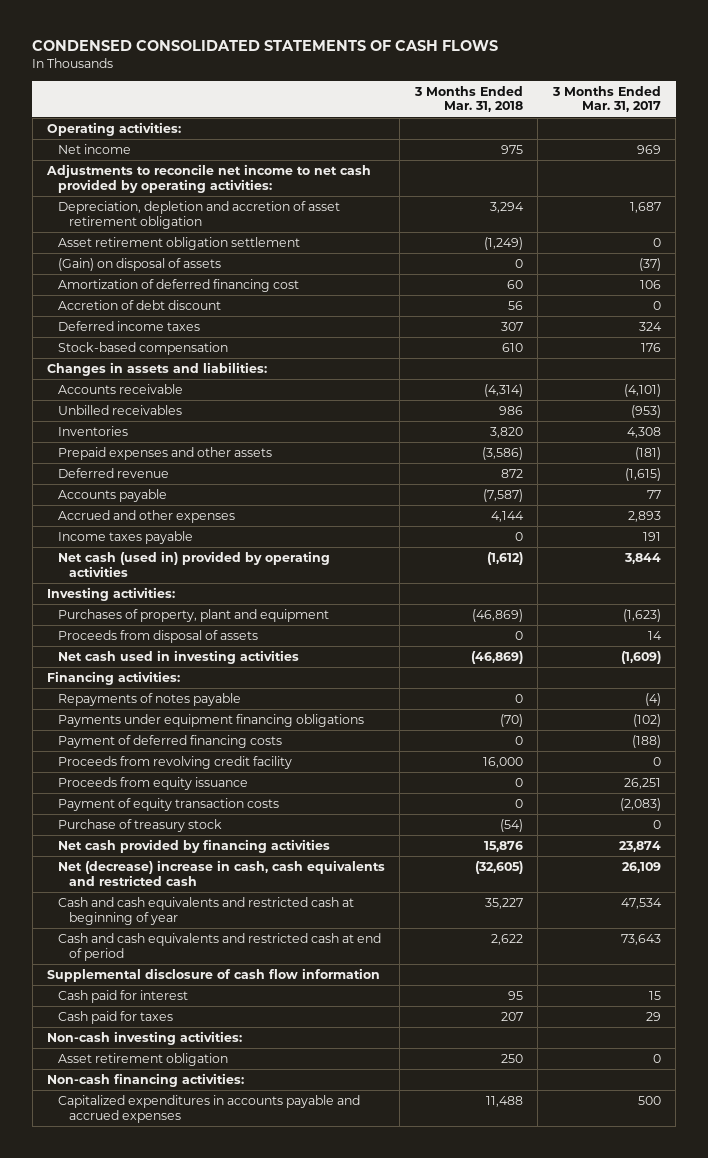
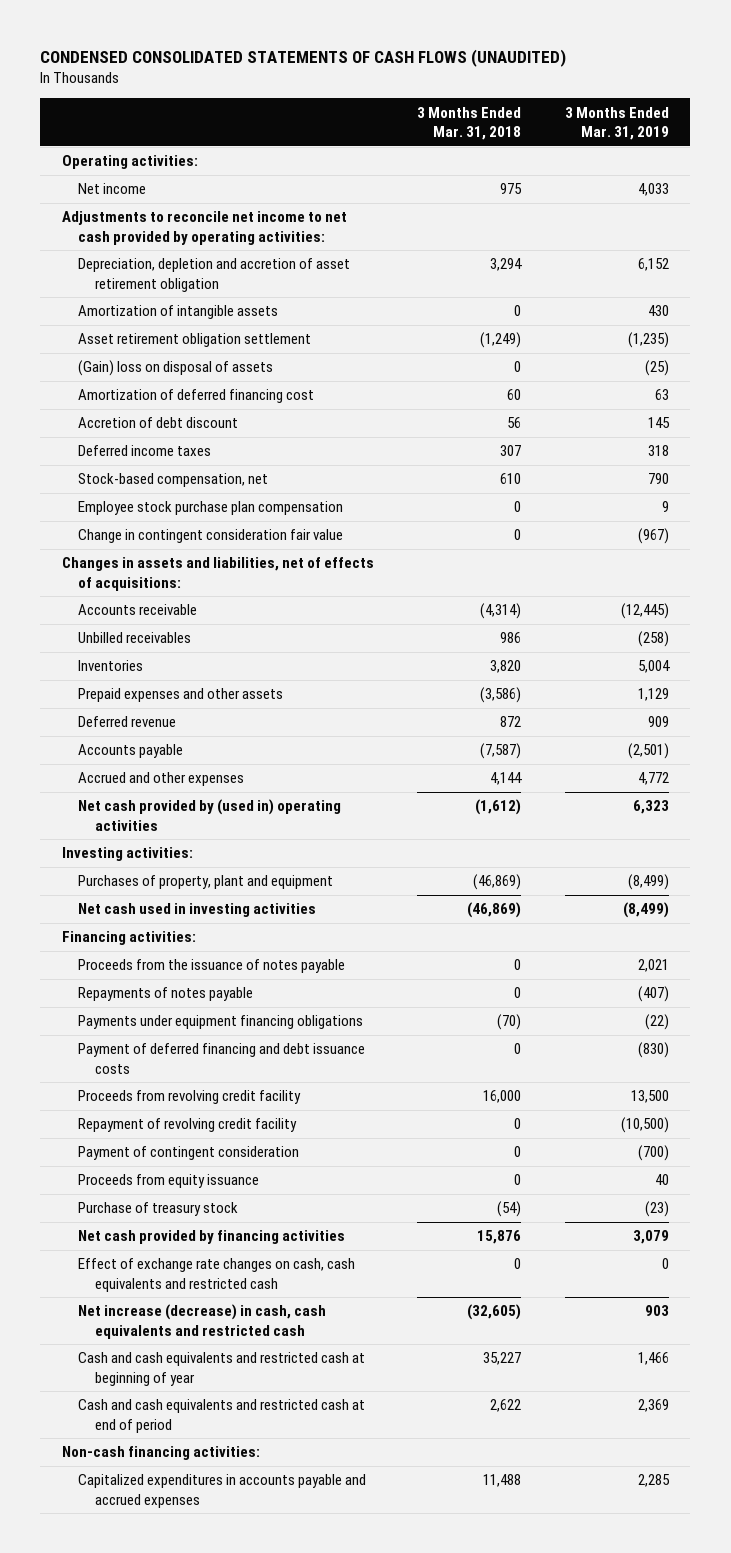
[32,40,499,52] CONDENSED CONSOLIDATED STATEMENTS OF CASH FLOWS -> [40,49,567,68] CONDENSED CONSOLIDATED STATEMENTS OF CASH FLOWS (UNAUDITED)
[551,85,661,113] 3 Months Ended Mar. 31, 2017 -> none
none -> [564,106,669,140] 3 Months Ended Mar. 31, 2019
none -> [78,305,279,320] Amortization of intangible assets
[57,258,221,272] (Gain) on disposal of assets -> [78,360,274,377] (Gain) loss on disposal of assets
[57,342,228,356] Stock-based compensation -> [78,473,269,488] Stock-based compensation, net
none -> [78,501,344,516] Employee stock purchase plan compensation
none -> [78,529,344,544] Change in contingent consideration fair value
[47,362,268,377] Changes in assets and liabilities: -> [62,557,375,591] Changes in assets and liabilities, net of effects of acquisitions:
[57,531,193,545] Income taxes payable -> none
[57,551,330,577] Net cash (used in) provided by operating activities -> [78,799,342,831] Net cash provided by (used in) operating activities
[57,630,258,644] Proceeds from disposal of assets -> none
none -> [78,959,346,974] Proceeds from the issuance of notes payable
[57,735,282,749] Payment of deferred financing costs -> [78,1043,366,1074] Payment of deferred financing and debt issuance costs
none -> [78,1118,298,1133] Repayment of revolving credit facility
none -> [78,1146,300,1161] Payment of contingent consideration
[57,798,279,812] Payment of equity transaction costs -> none
none -> [78,1258,356,1292] Effect of exchange rate changes on cash, cash equivalents and restricted cash
[57,860,385,886] Net (decrease) increase in cash, cash equivalents and restricted cash -> [78,1304,327,1339] Net increase (decrease) in cash, cash equivalents and restricted cash
[47,968,381,983] Supplemental disclosure of cash flow information -> none
[57,990,188,1004] Cash paid for interest -> none
[57,1011,173,1025] Cash paid for taxes -> none
[47,1031,243,1046] Non-cash investing activities: -> none
[57,1053,228,1067] Asset retirement obligation -> none

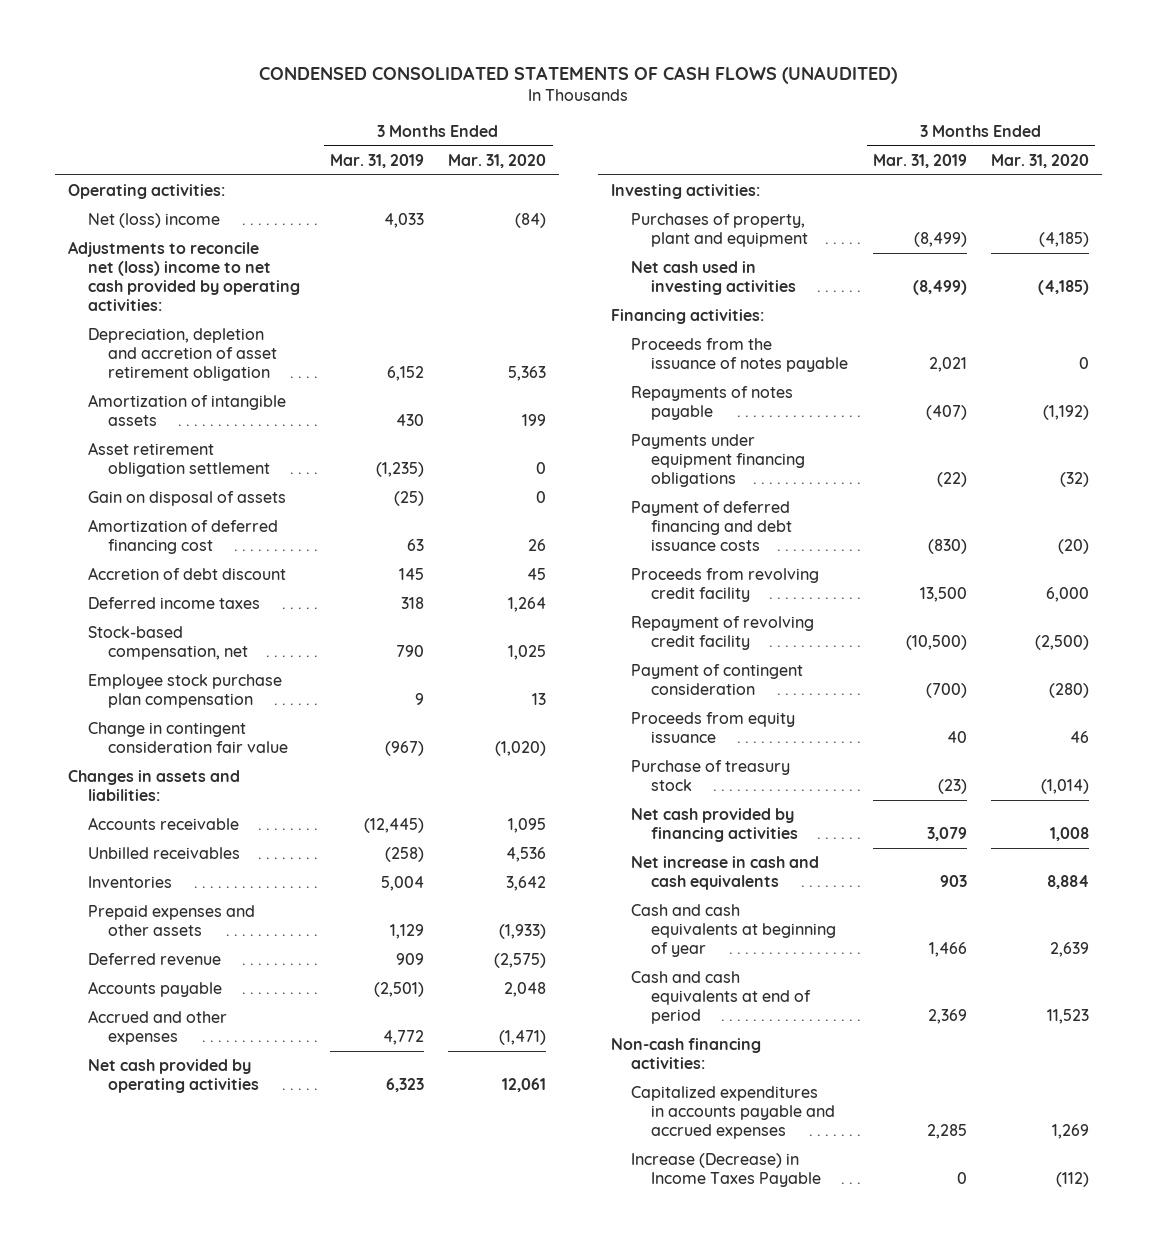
[417,106,522,140] 3 Months Ended Mar. 31, 2018 -> none
none -> [448,153,547,168] Mar. 31, 2020
[78,183,147,195] Net income -> [88,212,221,228] Net (loss) income
[62,211,348,245] Adjustments to reconcile net income to net cash provided by operating activities: -> [67,240,301,312] Adjustments to reconcile net (loss) income to net cash provided by operating activities:
[78,360,274,377] (Gain) loss on disposal of assets -> [88,490,287,506] Gain on disposal of assets
[62,557,375,591] Changes in assets and liabilities, net of effects of acquisitions: -> [67,769,240,802] Changes in assets and liabilities:
[78,799,342,831] Net cash provided by (used in) operating activities -> [88,1058,260,1094] Net cash provided by operating activities
[78,1258,356,1292] Effect of exchange rate changes on cash, cash equivalents and restricted cash -> none
[78,1304,327,1339] Net increase (decrease) in cash, cash equivalents and restricted cash -> [630,855,819,891] Net increase in cash and cash equivalents
[78,1352,366,1386] Cash and cash equivalents and restricted cash at beginning of year -> [630,903,837,958] Cash and cash equivalents at beginning of year
[78,1399,366,1433] Cash and cash equivalents and restricted cash at end of period -> [630,970,812,1025] Cash and cash equivalents at end of period
none -> [630,1152,822,1188] Increase (Decrease) in Income Taxes Payable

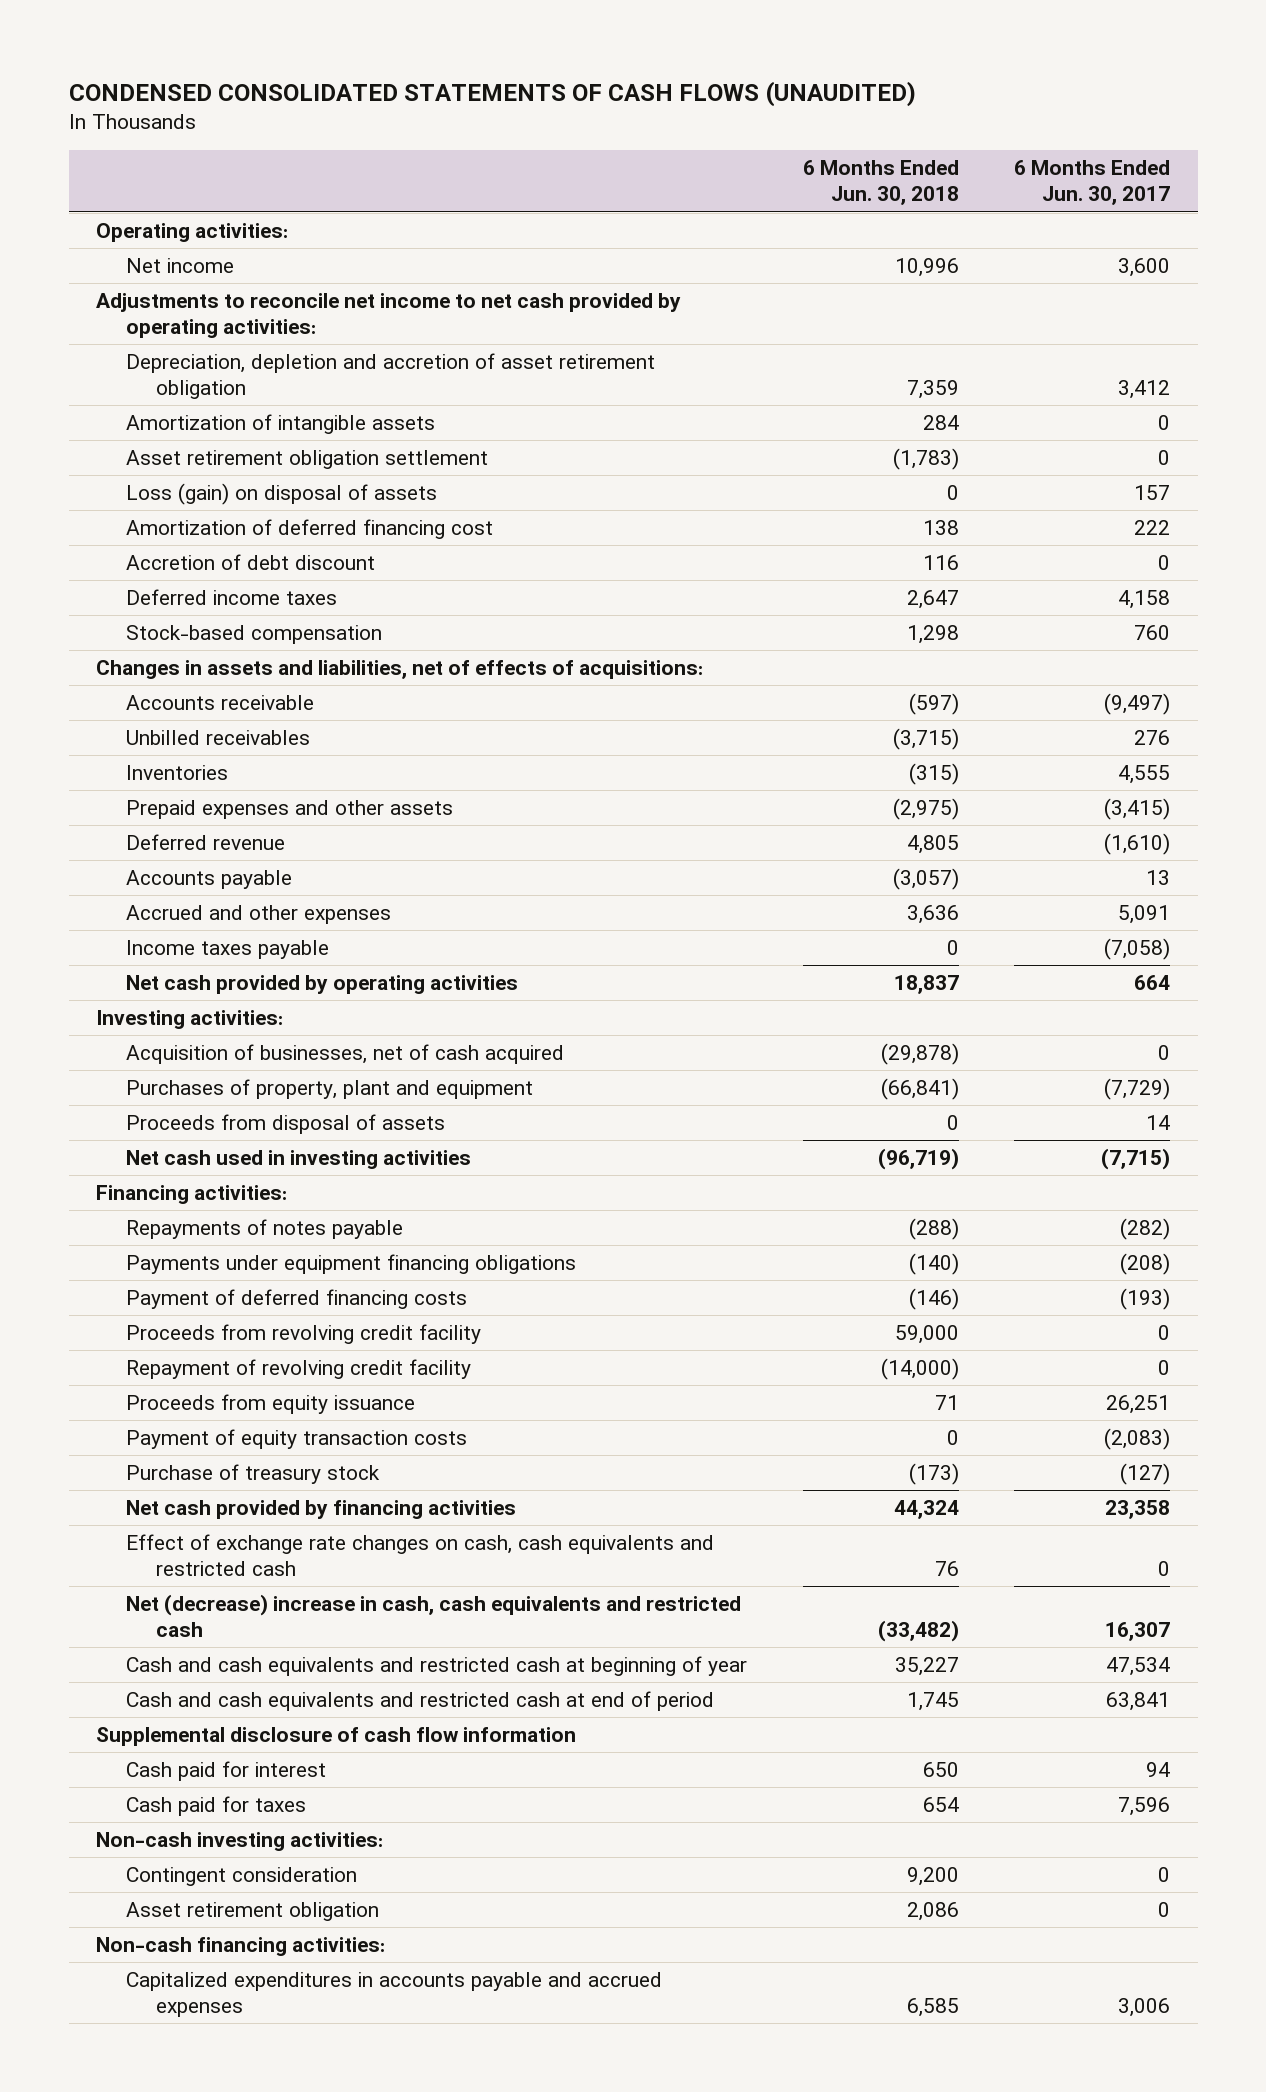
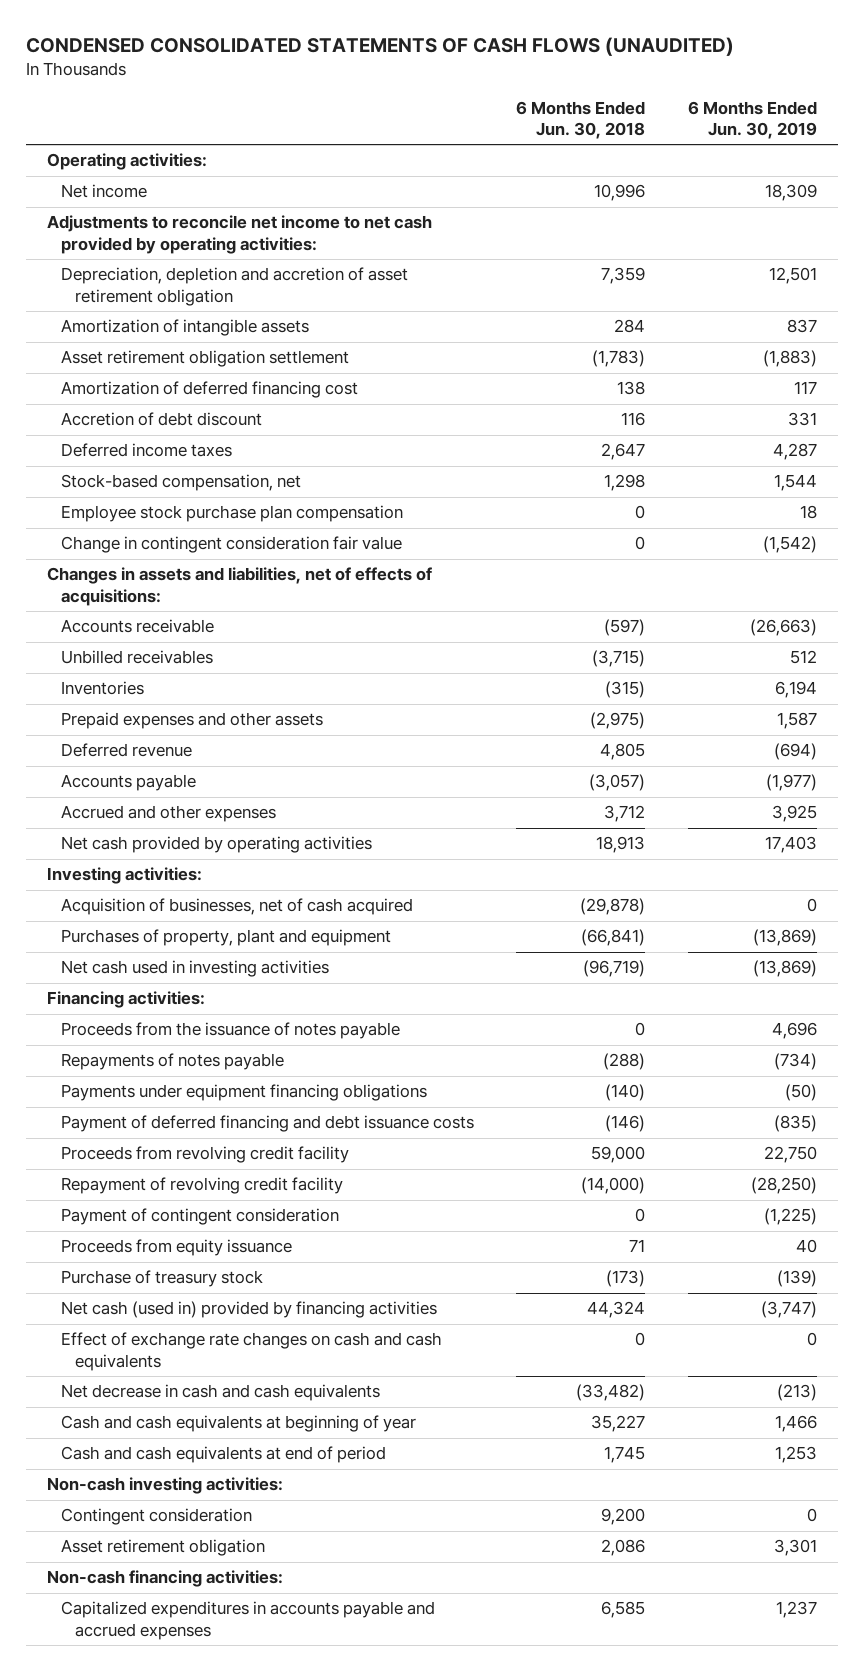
[1013,160,1170,206] 6 Months Ended Jun. 30, 2017 -> none
none -> [687,100,817,139] 6 Months Ended Jun. 30, 2019
[126,483,438,506] Loss (gain) on disposal of assets -> none
[126,625,383,645] Stock-based compensation -> [60,474,301,492] Stock-based compensation, net
none -> [60,505,403,523] Employee stock purchase plan compensation
none -> [60,536,402,554] Change in contingent consideration fair value
[126,940,330,960] Income taxes payable -> none
[906,905,959,925] 3,636 -> [604,805,646,823] 3,712
[893,975,959,995] 18,837 -> [596,836,646,854] 18,913
[126,1114,446,1135] Proceeds from disposal of assets -> none
none -> [60,1022,400,1040] Proceeds from the issuance of notes payable
[126,1289,468,1310] Payment of deferred financing costs -> [60,1115,474,1133] Payment of deferred financing and debt issuance costs
none -> [60,1208,339,1226] Payment of contingent consideration
[126,1429,468,1450] Payment of equity transaction costs -> none
[96,1727,577,1747] Supplemental disclosure of cash flow information -> none
[126,1761,327,1782] Cash paid for interest -> none
[126,1796,307,1817] Cash paid for taxes -> none
[126,1500,517,1520] Net cash provided by financing activities -> [60,1301,437,1319] Net cash (used in) provided by financing activities
[126,1534,715,1576] Effect of exchange rate changes on cash, cash equivalents and restricted cash -> [60,1332,442,1371] Effect of exchange rate changes on cash and cash equivalents
[934,1560,959,1576] 76 -> [635,1332,646,1347] 0
[126,1594,742,1637] Net (decrease) increase in cash, cash equivalents and restricted cash -> [60,1384,380,1402] Net decrease in cash and cash equivalents
[126,1656,748,1677] Cash and cash equivalents and restricted cash at beginning of year -> [60,1415,416,1433] Cash and cash equivalents at beginning of year
[126,1691,715,1712] Cash and cash equivalents and restricted cash at end of period -> [60,1446,386,1464] Cash and cash equivalents at end of period

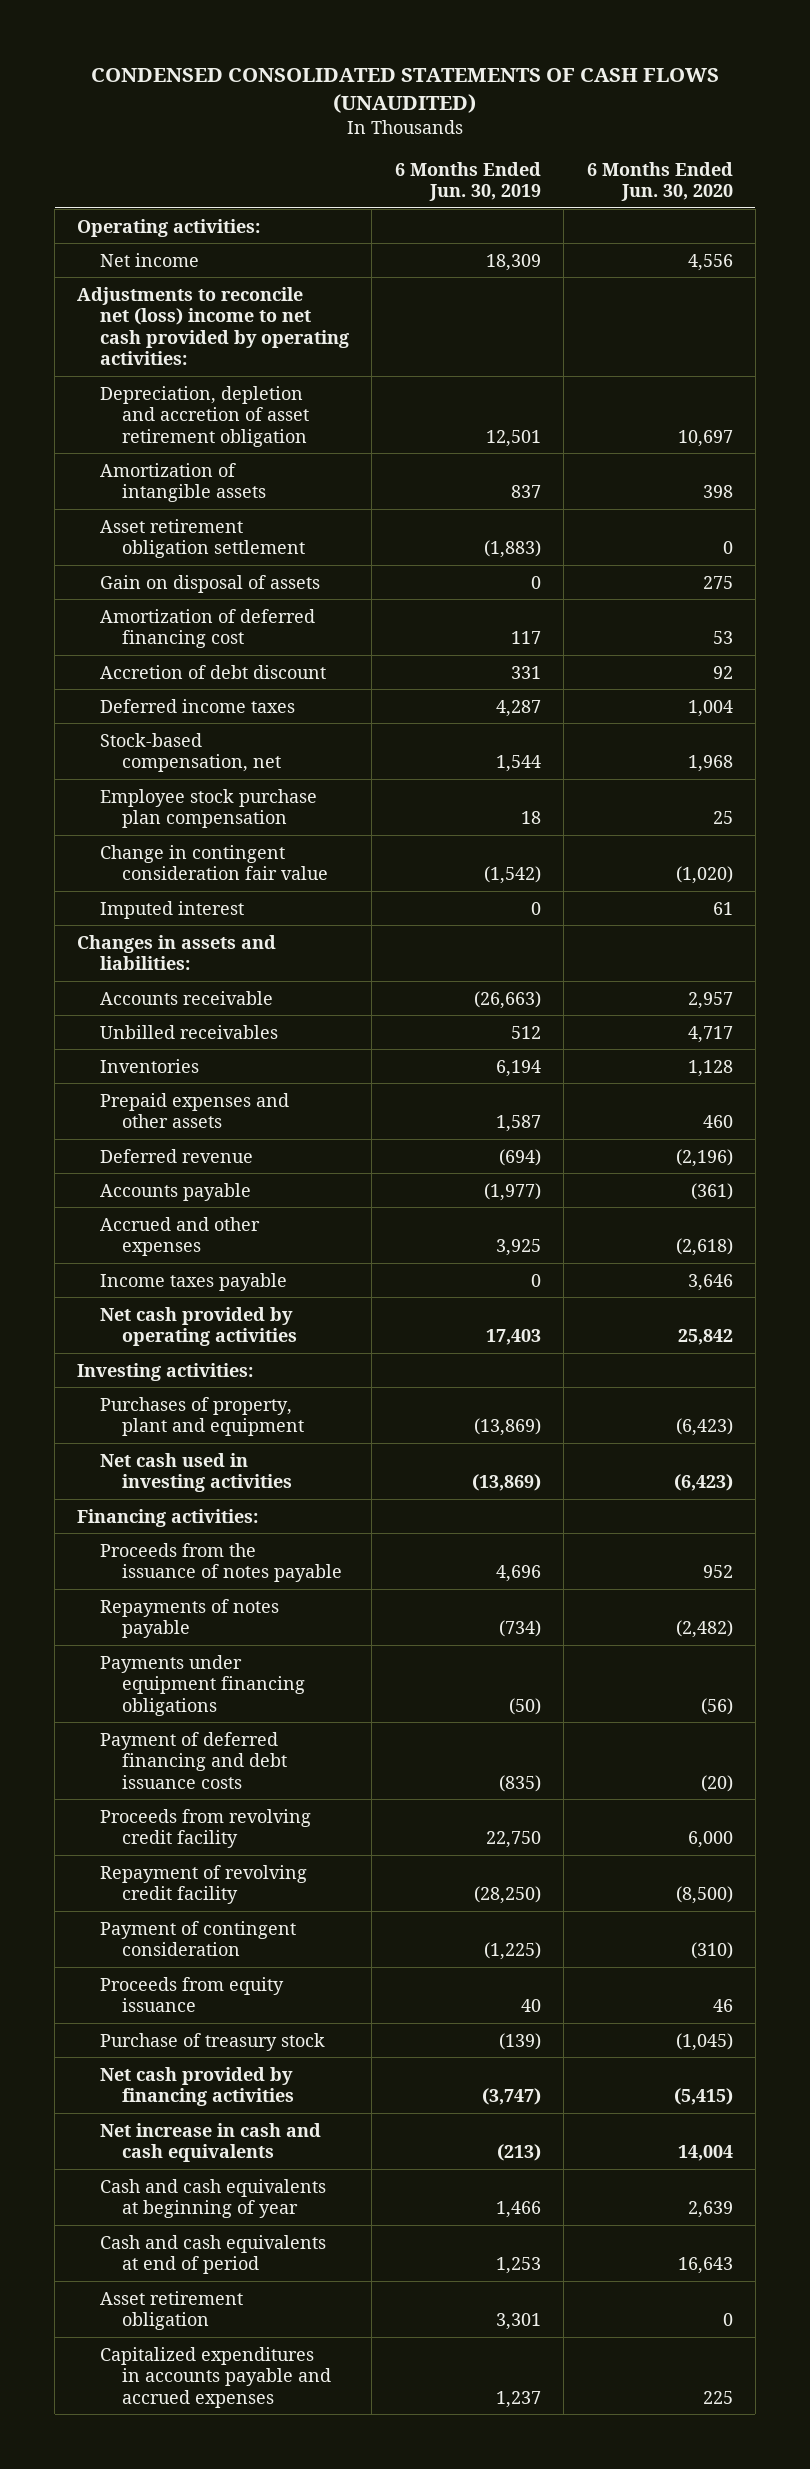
[516,100,646,139] 6 Months Ended Jun. 30, 2018 -> none
none -> [586,161,733,202] 6 Months Ended Jun. 30, 2020
[46,215,432,254] Adjustments to reconcile net income to net cash provided by operating activities: -> [77,286,349,366] Adjustments to reconcile net (loss) income to net cash provided by operating activities:
none -> [99,574,320,593] Gain on disposal of assets
none -> [99,900,244,919] Imputed interest
[46,567,432,606] Changes in assets and liabilities, net of effects of acquisitions: -> [77,934,277,971] Changes in assets and liabilities:
none -> [99,1272,287,1291] Income taxes payable
[60,898,413,916] Acquisition of businesses, net of cash acquired -> none
[60,1332,442,1371] Effect of exchange rate changes on cash and cash equivalents -> none
[60,1301,437,1319] Net cash (used in) provided by financing activities -> [99,2066,295,2107] Net cash provided by financing activities
[60,1384,380,1402] Net decrease in cash and cash equivalents -> [99,2122,321,2163] Net increase in cash and cash equivalents
[46,1477,283,1495] Non-cash investing activities: -> none
[60,1508,252,1526] Contingent consideration -> none
[46,1570,283,1588] Non-cash financing activities: -> none

